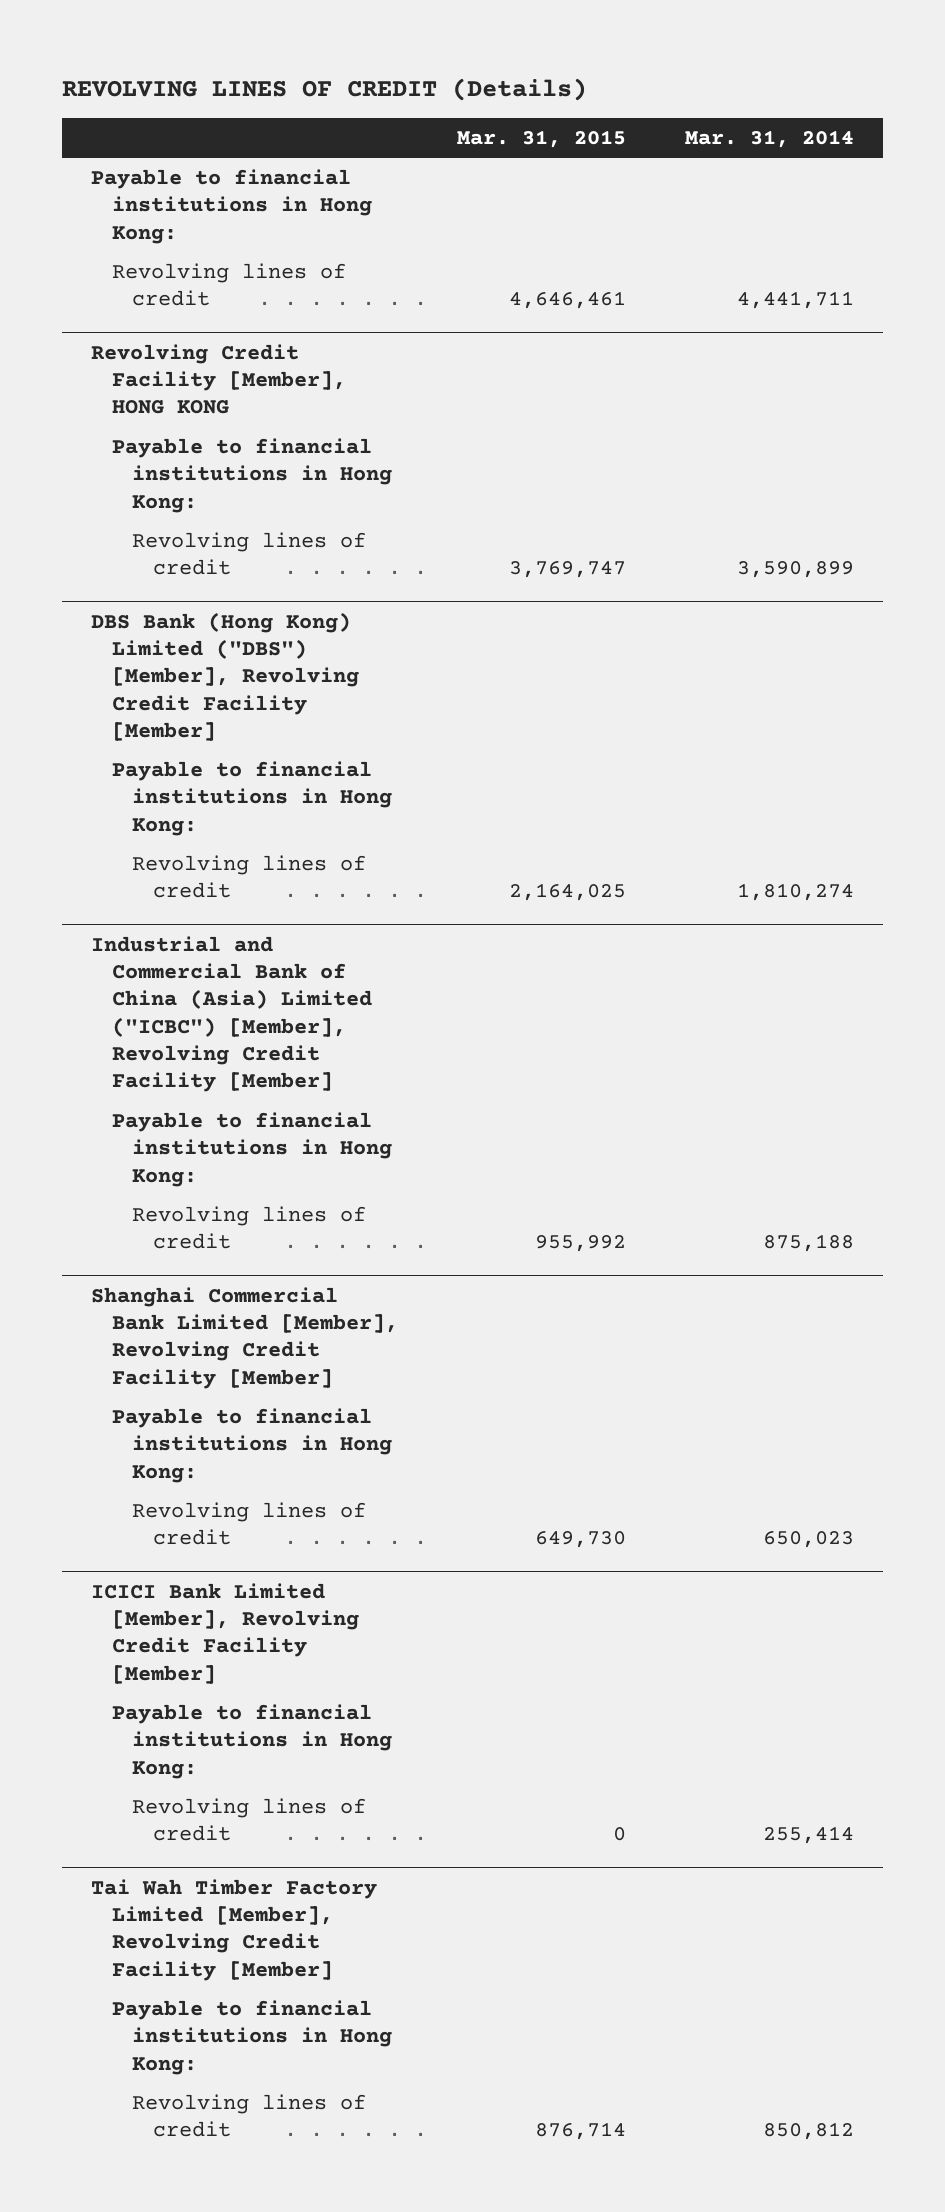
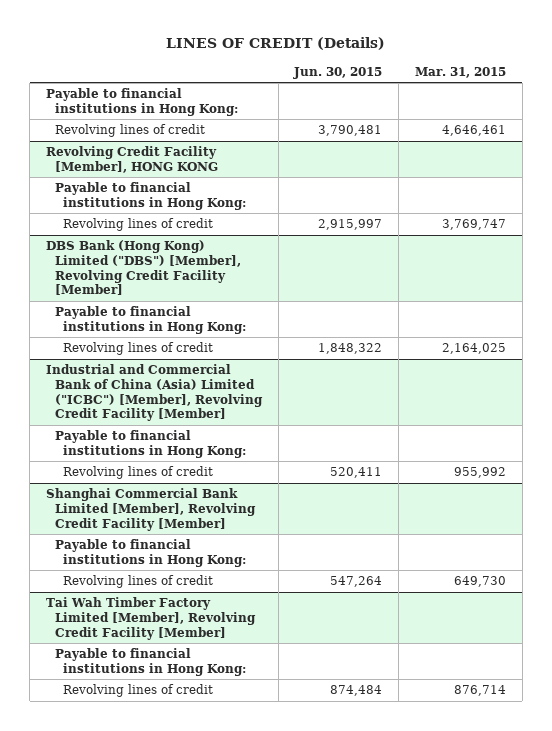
[61,77,587,101] REVOLVING LINES OF CREDIT (Details) -> [166,37,386,51] LINES OF CREDIT (Details)
[684,130,854,149] Mar. 31, 2014 -> none
none -> [293,66,383,79] Jun. 30, 2015
[91,1582,359,1684] ICICI Bank Limited [Member], Revolving Credit Facility [Member] -> none
[111,1704,393,1779] Payable to financial institutions in Hong Kong: -> none
[132,1798,367,1842] Revolving lines of credit -> none

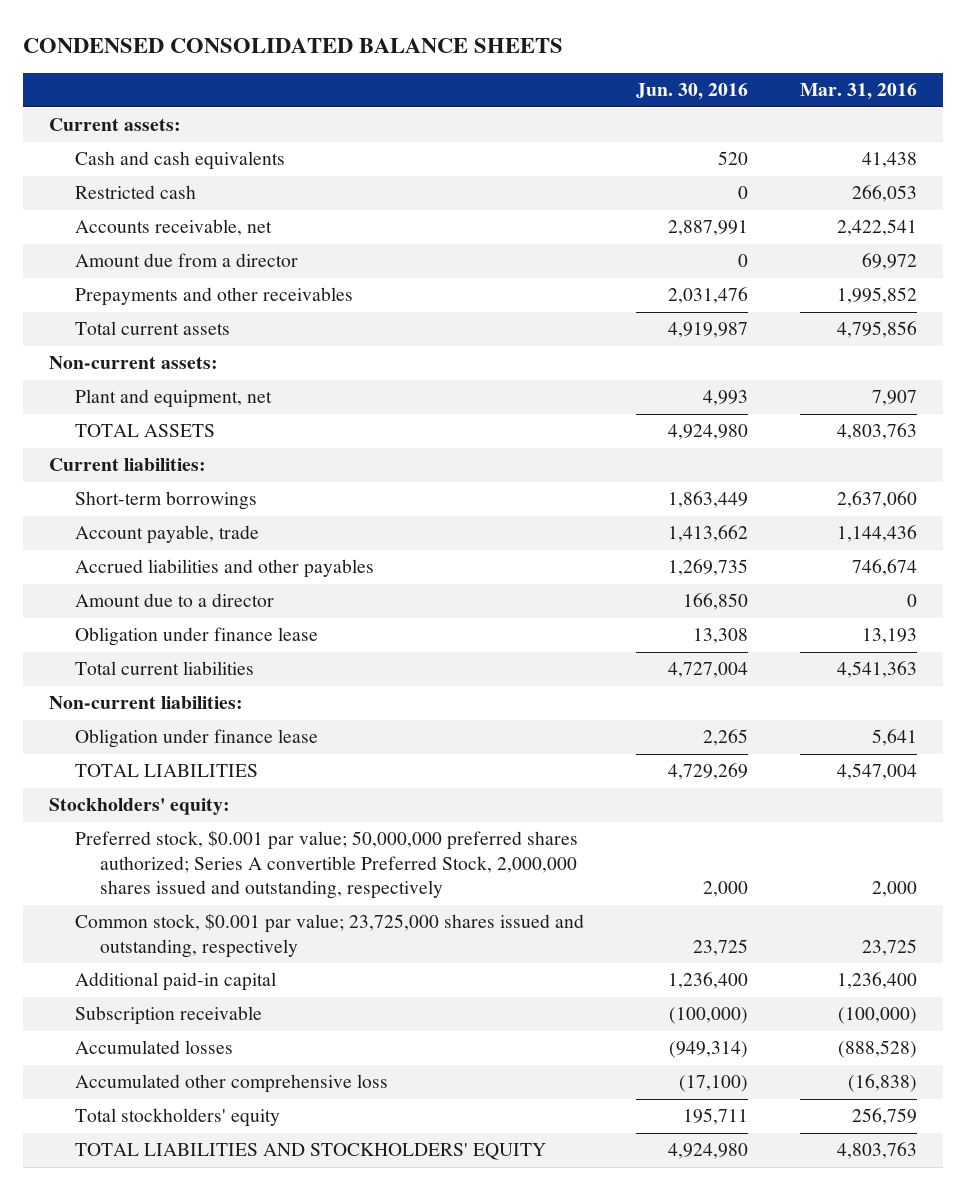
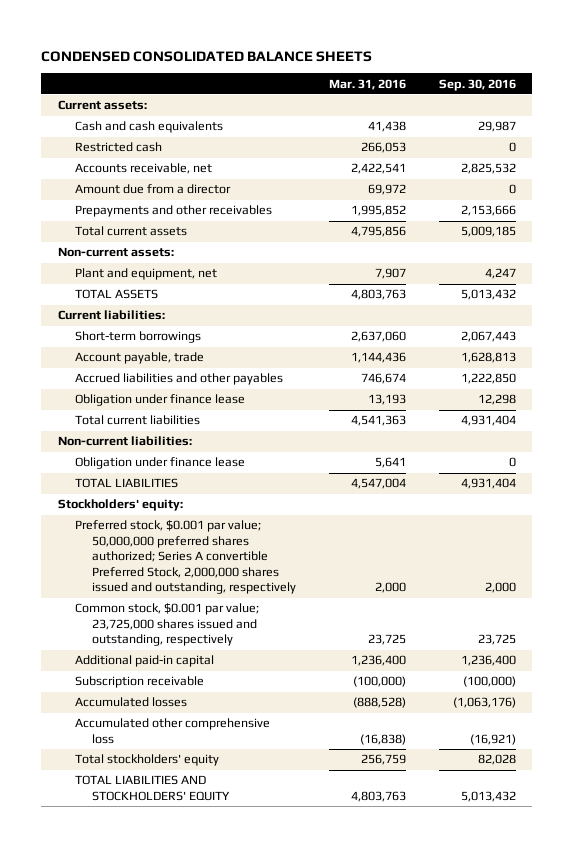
[635,83,748,101] Jun. 30, 2016 -> none
none -> [438,78,516,91] Sep. 30, 2016
[74,593,274,608] Amount due to a director -> none

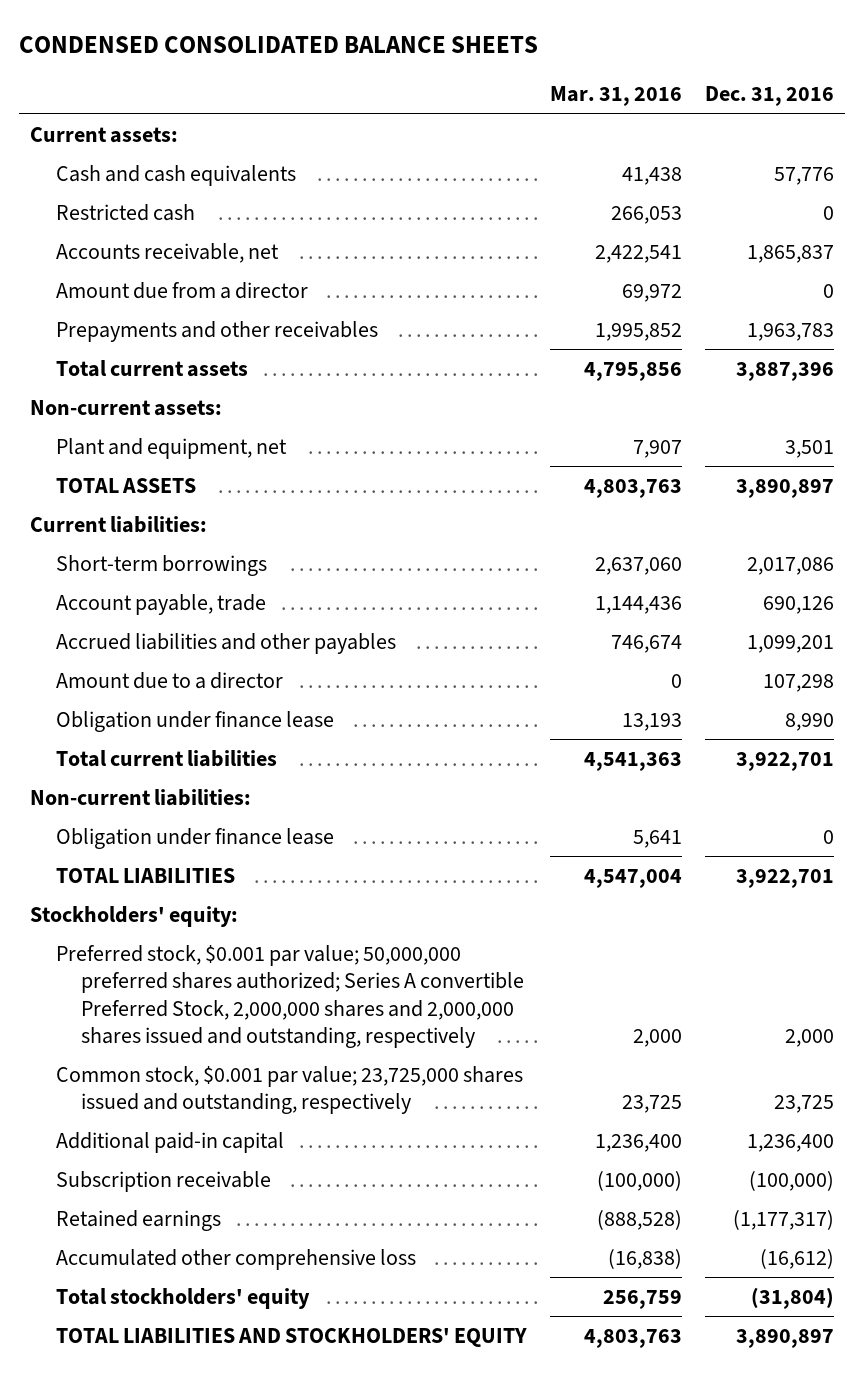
[438,78,516,91] Sep. 30, 2016 -> none
none -> [704,86,834,107] Dec. 31, 2016
none -> [55,671,283,689] Amount due to a director
[74,520,297,595] Preferred stock, $0.001 par value; 50,000,000 preferred shares authorized; Series A convertible Preferred Stock, 2,000,000 shares issued and outstanding, respectively -> [55,944,525,1048] Preferred stock, $0.001 par value; 50,000,000 preferred shares authorized; Series A convertible Preferred Stock, 2,000,000 shares and 2,000,000 shares issued and outstanding, respectively
[74,697,187,708] Accumulated losses -> [55,1209,221,1231] Retained earnings

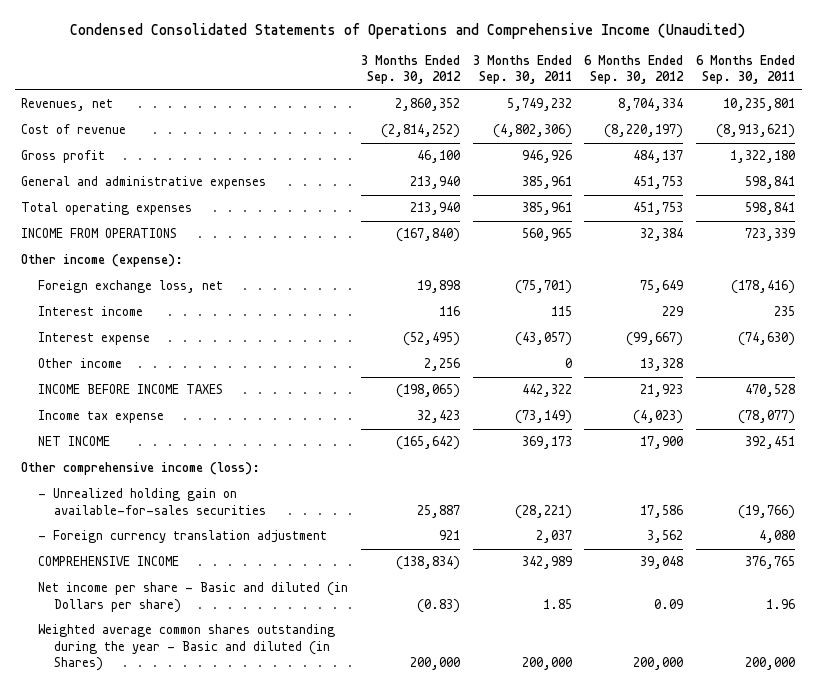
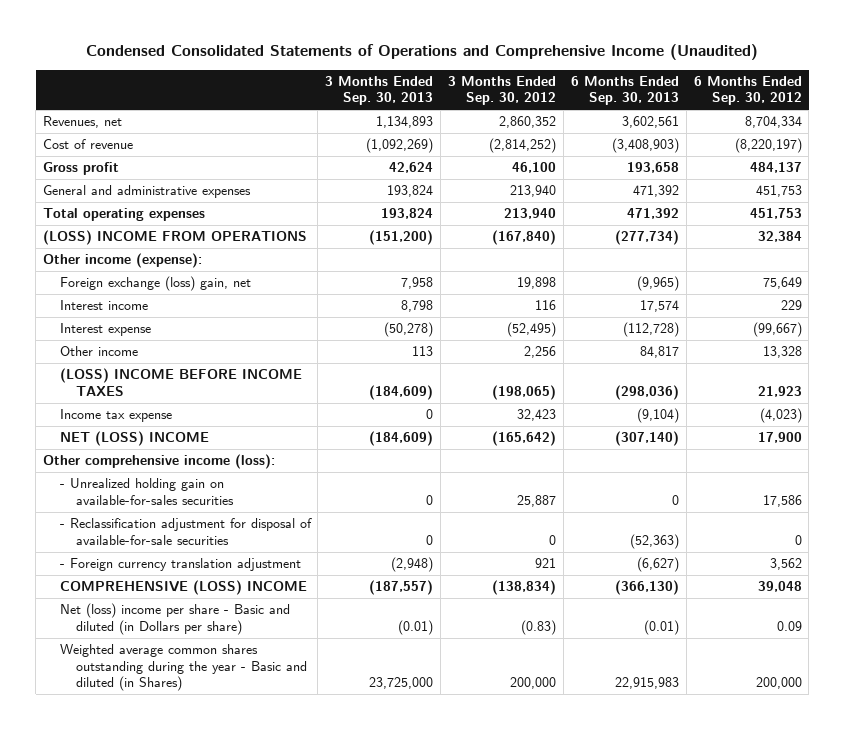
[472,54,572,85] 3 Months Ended Sep. 30, 2011 -> none
[696,54,796,85] 6 Months Ended Sep. 30, 2011 -> none
none -> [325,76,434,106] 3 Months Ended Sep. 30, 2013
none -> [570,76,679,106] 6 Months Ended Sep. 30, 2013
[21,228,178,239] INCOME FROM OPERATIONS -> [42,230,307,246] (LOSS) INCOME FROM OPERATIONS
[37,280,223,294] Foreign exchange loss, net -> [59,276,251,292] Foreign exchange (loss) gain, net
[37,384,223,395] INCOME BEFORE INCOME TAXES -> [59,368,302,396] (LOSS) INCOME BEFORE INCOME TAXES
[37,436,110,447] NET INCOME -> [59,431,209,447] NET (LOSS) INCOME
none -> [59,518,312,545] - Reclassification adjustment for disposal of available-for-sale securities
[37,556,179,567] COMPREHENSIVE INCOME -> [59,580,307,596] COMPREHENSIVE (LOSS) INCOME
[37,582,348,613] Net income per share - Basic and diluted (in Dollars per share) -> [59,603,290,635] Net (loss) income per share - Basic and diluted (in Dollars per share)

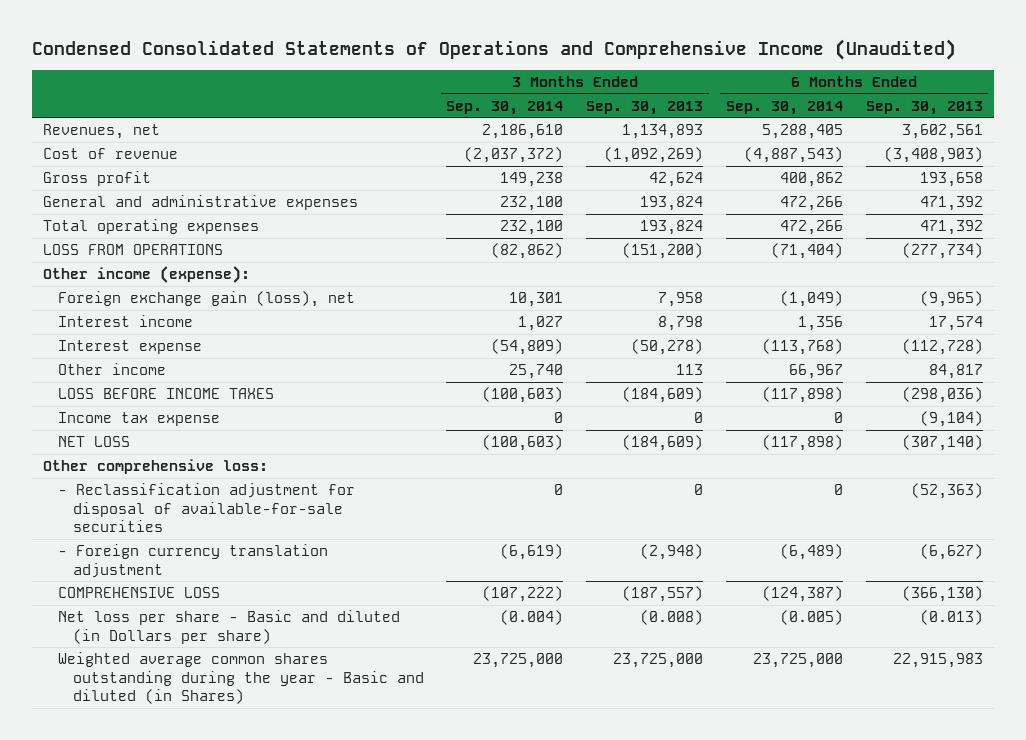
[448,76,557,106] 3 Months Ended Sep. 30, 2012 -> none
[693,76,802,106] 6 Months Ended Sep. 30, 2012 -> none
none -> [446,100,564,115] Sep. 30, 2014
none -> [725,100,843,115] Sep. 30, 2014
[42,230,307,246] (LOSS) INCOME FROM OPERATIONS -> [42,244,223,256] LOSS FROM OPERATIONS
[59,276,251,292] Foreign exchange (loss) gain, net -> [57,291,355,308] Foreign exchange gain (loss), net
[59,368,302,396] (LOSS) INCOME BEFORE INCOME TAXES -> [57,388,274,400] LOSS BEFORE INCOME TAXES
[59,478,235,505] - Unrealized holding gain on available-for-sales securities -> none
[59,431,209,447] NET (LOSS) INCOME -> [57,436,130,448] NET LOSS
[42,454,275,470] Other comprehensive income (loss): -> [42,459,268,475] Other comprehensive loss:
[59,580,307,596] COMPREHENSIVE (LOSS) INCOME -> [57,587,220,599] COMPREHENSIVE LOSS
[59,603,290,635] Net (loss) income per share - Basic and diluted (in Dollars per share) -> [57,610,400,644] Net loss per share - Basic and diluted (in Dollars per share)
[398,619,434,635] (0.01) -> [640,610,704,626] (0.008)
[643,619,679,635] (0.01) -> [919,610,983,626] (0.013)

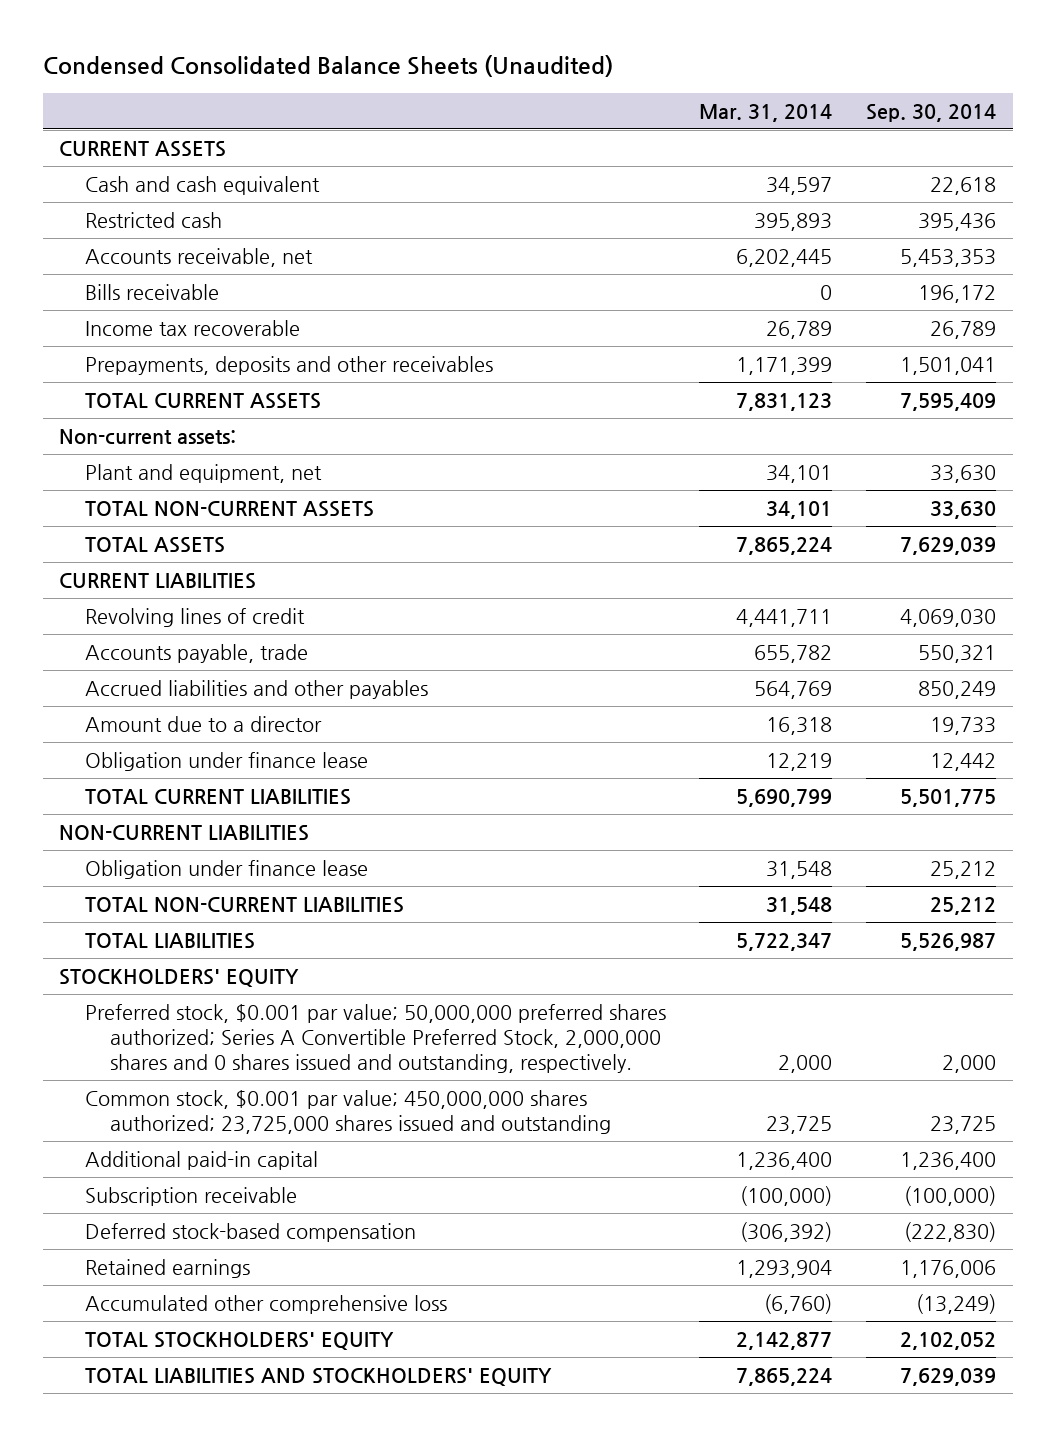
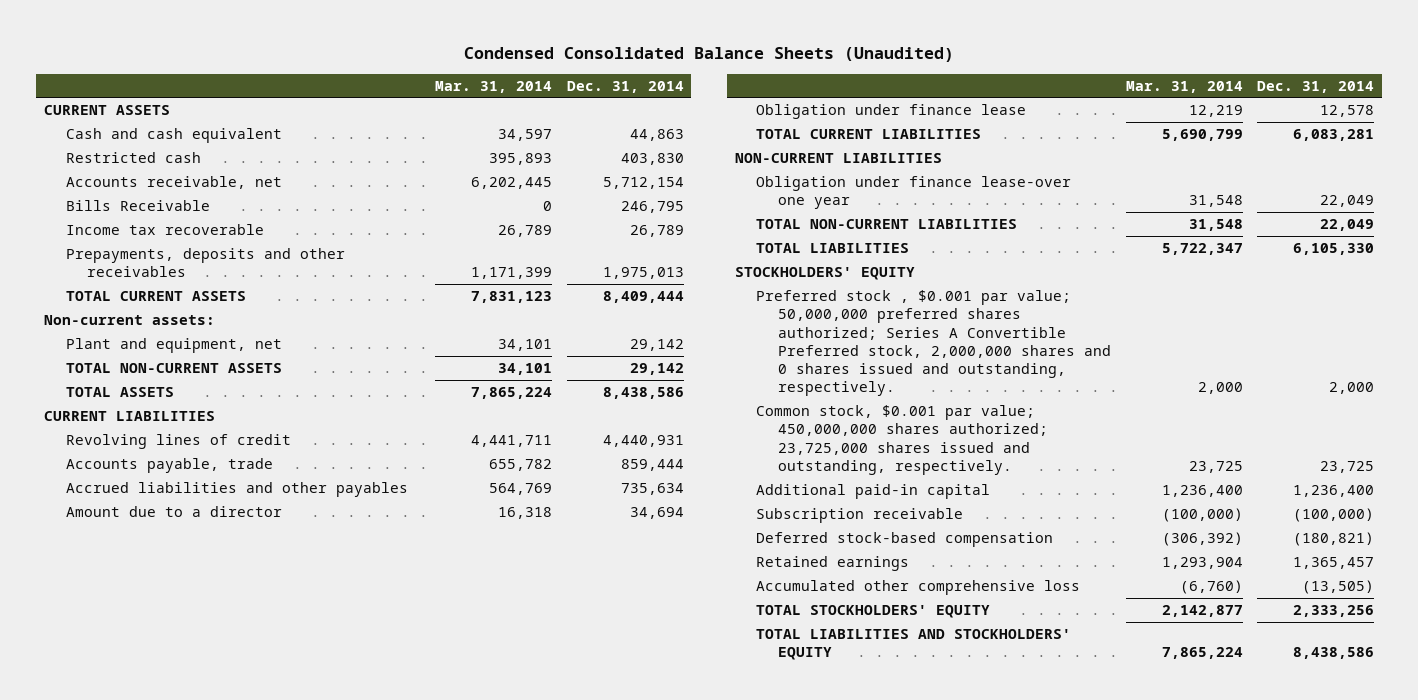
[865,103,996,122] Sep. 30, 2014 -> none
none -> [566,80,684,93] Dec. 31, 2014
[84,283,219,300] Bills receivable -> [65,200,210,212] Bills Receivable
[84,859,368,879] Obligation under finance lease -> [756,176,1072,210] Obligation under finance lease-over one year
[84,1003,666,1073] Preferred stock, $0.001 par value; 50,000,000 preferred shares authorized; Series A Convertible Preferred Stock, 2,000,000 shares and 0 shares issued and outstanding, respectively. -> [756,290,1112,397] Preferred stock , $0.001 par value; 50,000,000 preferred shares authorized; Series A Convertible Preferred stock, 2,000,000 shares and 0 shares issued and outstanding, respectively.
[84,1089,612,1134] Common stock, $0.001 par value; 450,000,000 shares authorized; 23,725,000 shares issued and outstanding -> [756,405,1049,475] Common stock, $0.001 par value; 450,000,000 shares authorized; 23,725,000 shares issued and outstanding, respectively.

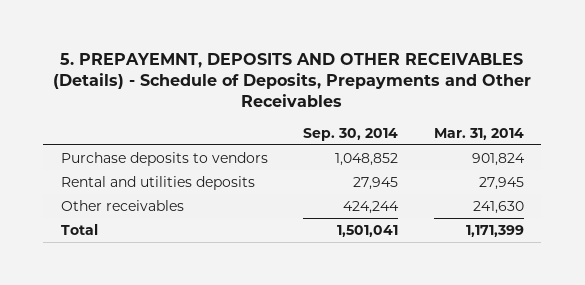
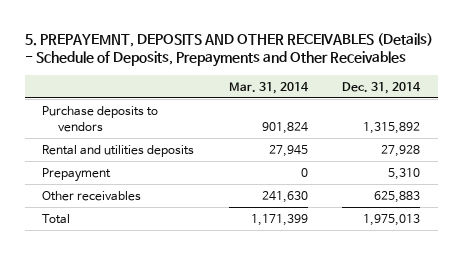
[303,127,399,141] Sep. 30, 2014 -> none
none -> [342,81,422,94] Dec. 31, 2014
none -> [42,168,112,183] Prepayment

